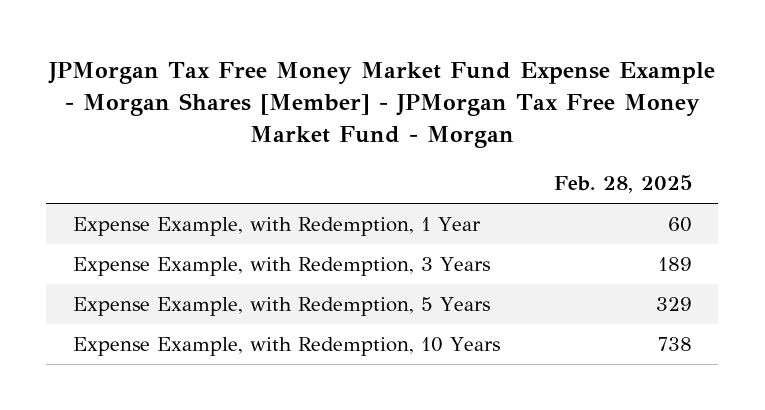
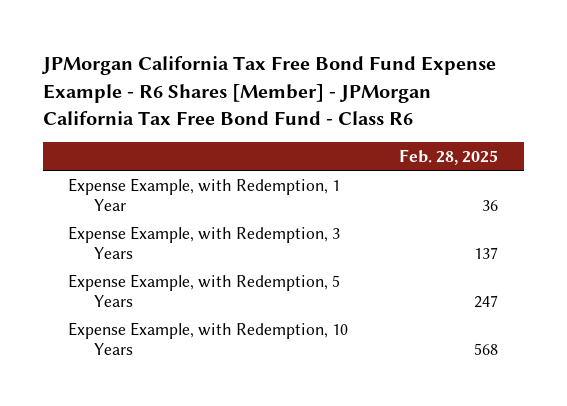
[48,62,716,149] JPMorgan Tax Free Money Market Fund Expense Example - Morgan Shares [Member] - JPMorgan Tax Free Money Market Fund - Morgan -> [41,56,497,125] JPMorgan California Tax Free Bond Fund Expense Example - R6 Shares [Member] - JPMorgan California Tax Free Bond Fund - Class R6
[667,217,692,233] 60 -> [482,199,499,211] 36
[657,257,692,272] 189 -> [474,246,499,259] 137
[655,297,692,312] 329 -> [474,294,499,308] 247
[657,337,692,352] 738 -> [474,342,499,355] 568

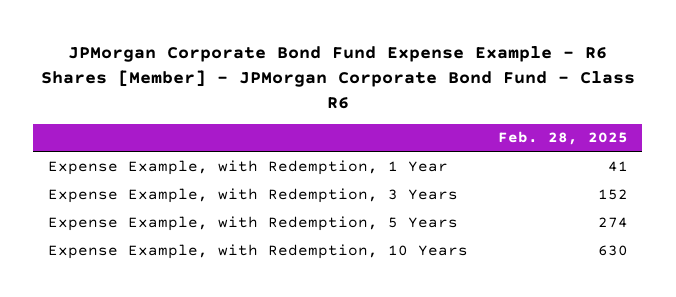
[41,56,497,125] JPMorgan California Tax Free Bond Fund Expense Example - R6 Shares [Member] - JPMorgan California Tax Free Bond Fund - Class R6 -> [40,45,635,109] JPMorgan Corporate Bond Fund Expense Example - R6 Shares [Member] - JPMorgan Corporate Bond Fund - Class R6
[482,199,499,211] 36 -> [607,160,628,172] 41
[474,246,499,259] 137 -> [597,188,628,200] 152
[474,294,499,308] 247 -> [597,216,628,228] 274
[474,342,499,355] 568 -> [597,244,628,256] 630

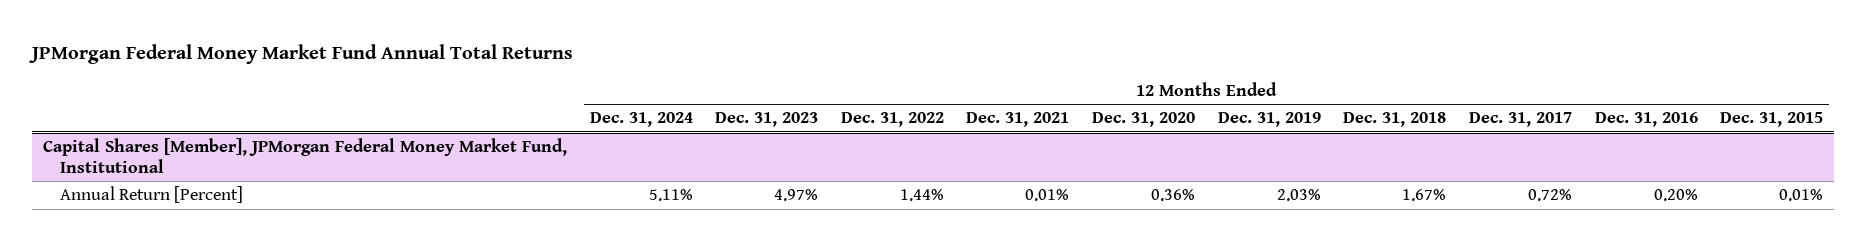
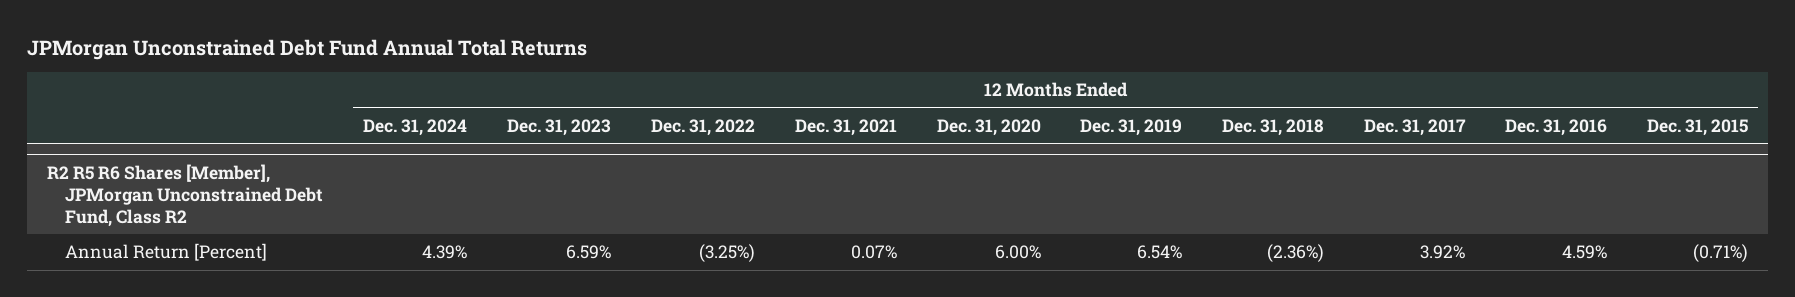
[28,43,573,64] JPMorgan Federal Money Market Fund Annual Total Returns -> [27,38,588,60] JPMorgan Unconstrained Debt Fund Annual Total Returns
[43,138,568,173] Capital Shares [Member], JPMorgan Federal Money Market Fund, Institutional -> none
none -> [47,164,324,227] R2 R5 R6 Shares [Member], JPMorgan Unconstrained Debt Fund, Class R2
[648,189,693,202] 5.11% -> [422,245,468,260] 4.39%
[774,189,819,202] 4.97% -> [566,245,612,260] 6.59%
[899,189,944,202] 1.44% -> [698,244,755,263] (3.25%)
[1025,189,1070,202] 0.01% -> [850,245,897,260] 0.07%
[1151,189,1196,202] 0.36% -> [994,245,1041,260] 6.00%
[1276,189,1321,202] 2.03% -> [1137,245,1183,260] 6.54%
[1402,189,1447,202] 1.67% -> [1267,244,1325,263] (2.36%)
[1527,189,1572,202] 0.72% -> [1420,245,1466,260] 3.92%
[1653,189,1698,202] 0.20% -> [1561,245,1607,260] 4.59%
[1779,189,1824,202] 0.01% -> [1692,244,1748,263] (0.71%)

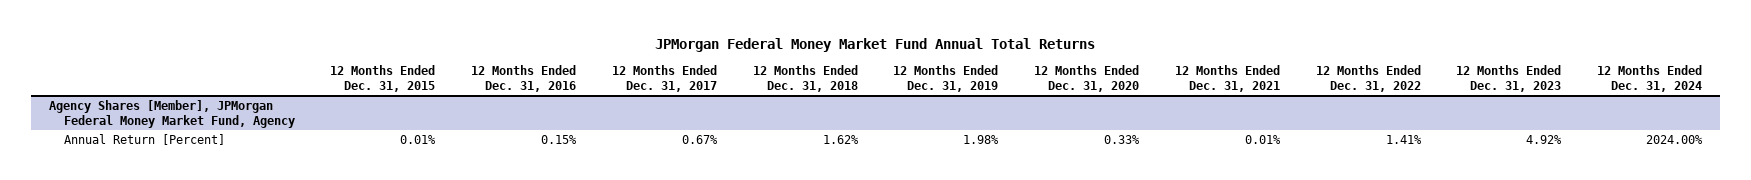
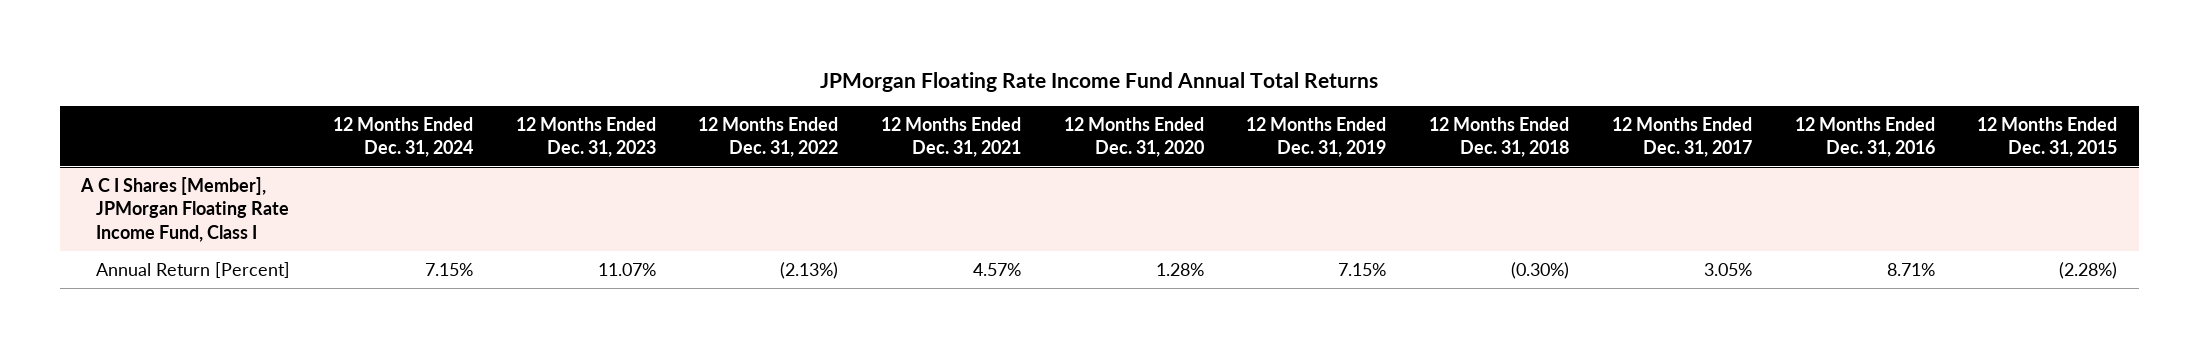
[655,38,1096,53] JPMorgan Federal Money Market Fund Annual Total Returns -> [820,71,1379,92] JPMorgan Floating Rate Income Fund Annual Total Returns
[48,99,295,128] Agency Shares [Member], JPMorgan Federal Money Market Fund, Agency -> none
none -> [79,176,290,242] A C I Shares [Member], JPMorgan Floating Rate Income Fund, Class I
[400,134,437,144] 0.01% -> [2059,261,2118,279] (2.28%)
[541,134,578,144] 0.15% -> [1886,262,1935,276] 8.71%
[681,134,718,144] 0.67% -> [1703,262,1752,276] 3.05%
[822,134,859,144] 1.62% -> [1511,261,1570,279] (0.30%)
[963,134,1000,144] 1.98% -> [1338,262,1387,276] 7.15%
[1104,134,1141,144] 0.33% -> [1155,262,1204,276] 1.28%
[1244,134,1281,144] 0.01% -> [973,262,1022,276] 4.57%
[1385,134,1422,144] 1.41% -> [780,261,839,279] (2.13%)
[1526,134,1563,144] 4.92% -> [597,262,656,276] 11.07%
[1646,134,1704,144] 2024.00% -> [424,262,473,276] 7.15%

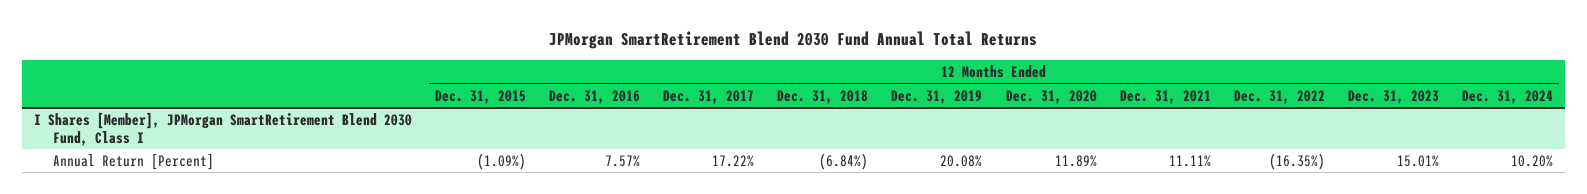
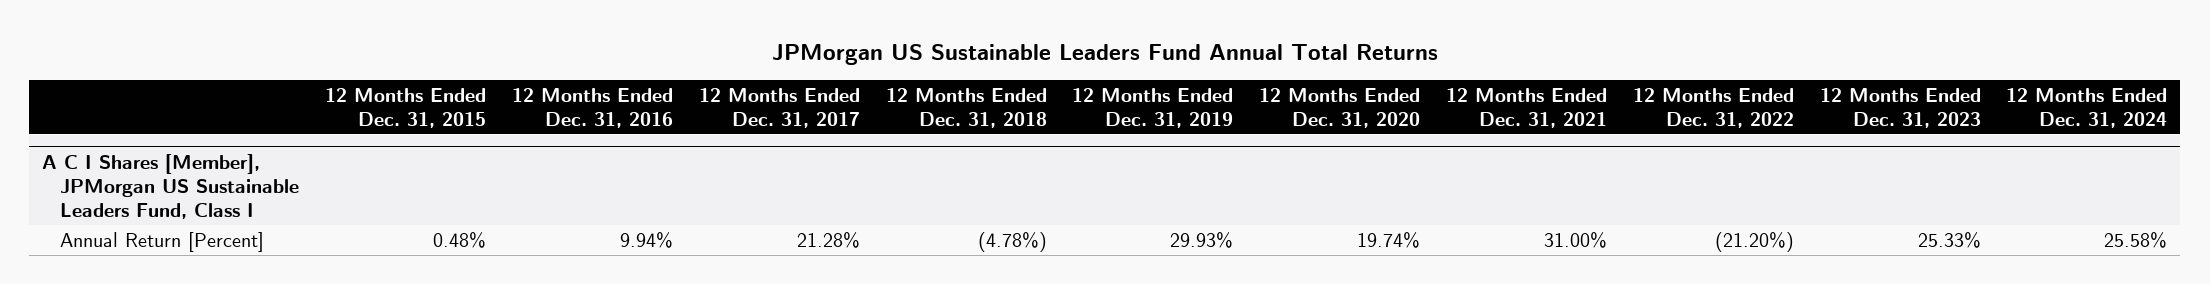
[549,31,1038,50] JPMorgan SmartRetirement Blend 2030 Fund Annual Total Returns -> [771,44,1438,66] JPMorgan US Sustainable Leaders Fund Annual Total Returns
[33,111,412,146] I Shares [Member], JPMorgan SmartRetirement Blend 2030 Fund, Class I -> none
none -> [42,153,300,219] A C I Shares [Member], JPMorgan US Sustainable Leaders Fund, Class I
[476,152,526,170] (1.09%) -> [433,231,487,248] 0.48%
[605,154,641,167] 7.57% -> [619,231,673,248] 9.94%
[712,154,755,167] 17.22% -> [796,231,860,248] 21.28%
[819,152,869,170] (6.84%) -> [977,231,1047,252] (4.78%)
[940,154,983,167] 20.08% -> [1170,231,1234,248] 29.93%
[1054,154,1097,167] 11.89% -> [1357,231,1421,248] 19.74%
[1168,154,1211,167] 11.11% -> [1544,231,1608,248] 31.00%
[1268,152,1325,170] (16.35%) -> [1714,231,1794,252] (21.20%)
[1397,154,1440,167] 15.01% -> [1917,231,1981,248] 25.33%
[1511,154,1554,167] 10.20% -> [2104,231,2168,248] 25.58%

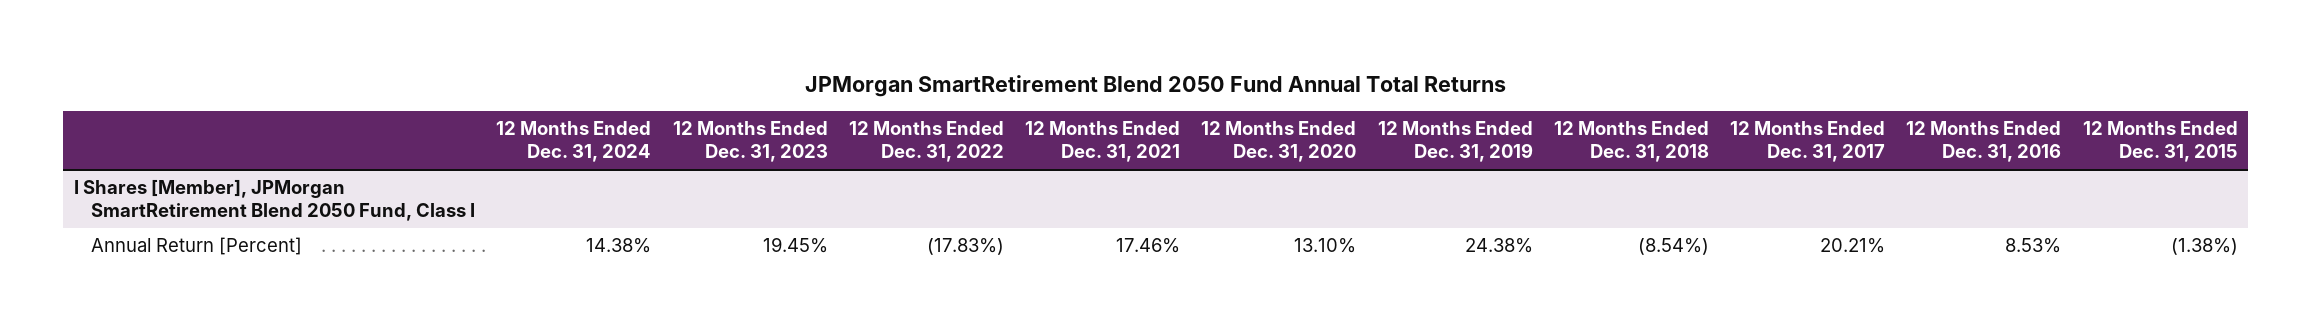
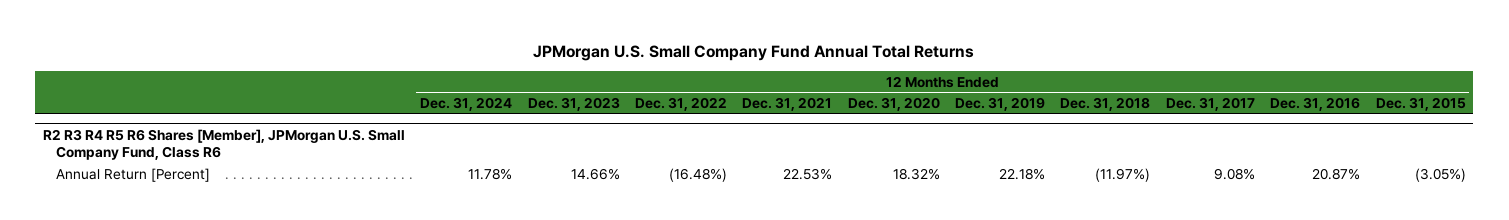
[804,75,1506,98] JPMorgan SmartRetirement Blend 2050 Fund Annual Total Returns -> [533,44,975,61] JPMorgan U.S. Small Company Fund Annual Total Returns
[73,179,475,222] I Shares [Member], JPMorgan SmartRetirement Blend 2050 Fund, Class I -> none
none -> [42,128,405,161] R2 R3 R4 R5 R6 Shares [Member], JPMorgan U.S. Small Company Fund, Class R6
[586,238,652,254] 14.38% -> [468,167,513,180] 11.78%
[762,237,828,254] 19.45% -> [570,167,620,180] 14.66%
[926,238,1004,256] (17.83%) -> [669,167,728,182] (16.48%)
[1116,238,1181,254] 17.46% -> [783,167,833,180] 22.53%
[1294,238,1357,254] 13.10% -> [892,167,940,180] 18.32%
[1464,238,1533,254] 24.38% -> [999,167,1046,180] 22.18%
[1637,238,1709,256] (8.54%) -> [1095,167,1151,182] (11.97%)
[1820,238,1886,254] 20.21% -> [1213,167,1255,180] 9.08%
[2005,238,2062,254] 8.53% -> [1312,167,1361,180] 20.87%
[2170,238,2238,256] (1.38%) -> [1414,167,1466,182] (3.05%)

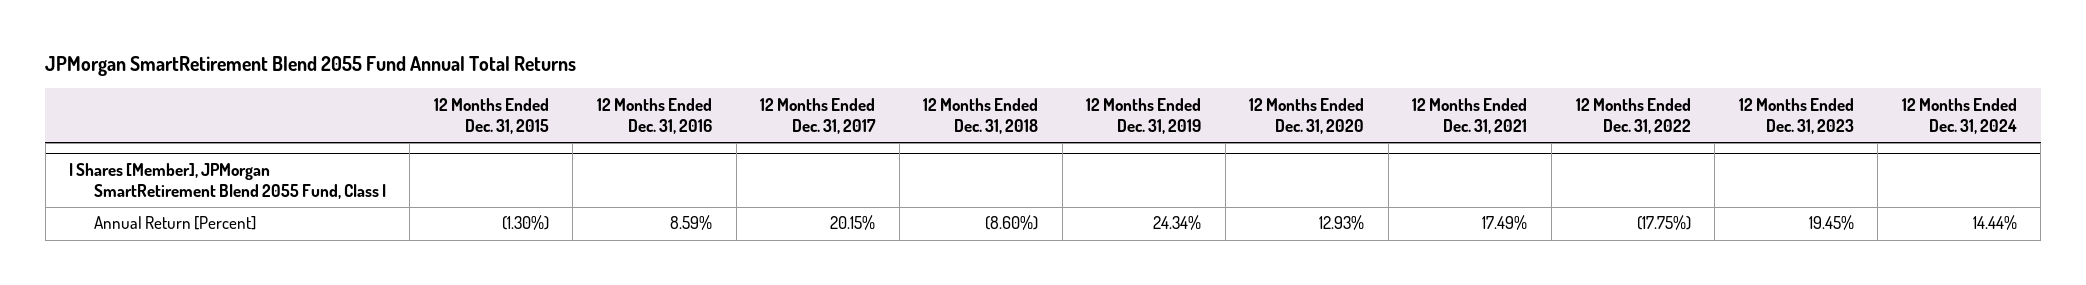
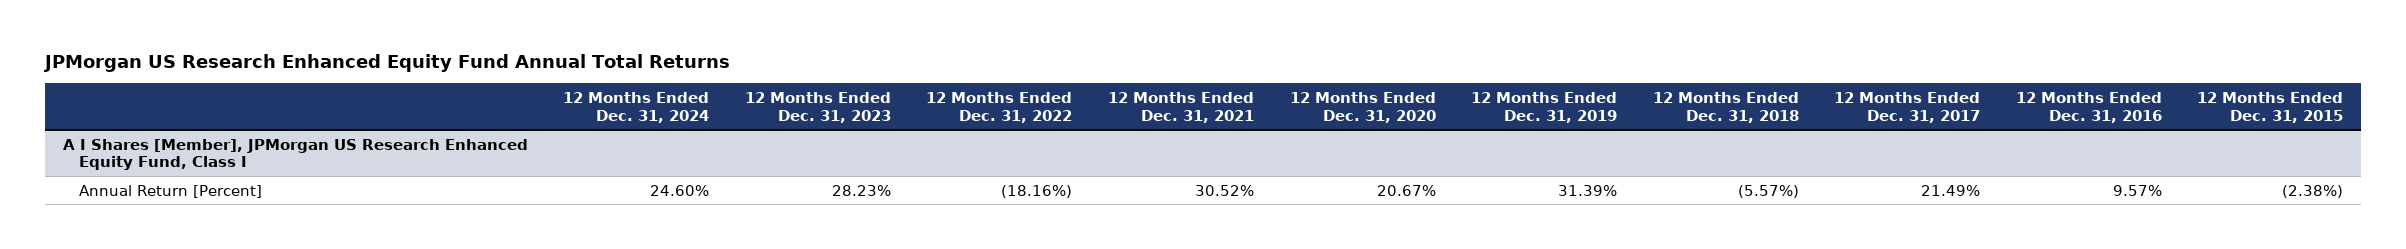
[45,56,577,77] JPMorgan SmartRetirement Blend 2055 Fund Annual Total Returns -> [42,54,730,73] JPMorgan US Research Enhanced Equity Fund Annual Total Returns
[69,163,386,200] I Shares [Member], JPMorgan SmartRetirement Blend 2055 Fund, Class I -> none
none -> [62,138,528,171] A I Shares [Member], JPMorgan US Research Enhanced Equity Fund, Class I
[501,215,549,231] (1.30%) -> [2282,184,2344,198] (2.38%)
[669,215,712,231] 8.59% -> [2112,184,2162,196] 9.57%
[830,215,876,231] 20.15% -> [1921,184,1981,196] 21.49%
[985,215,1039,231] (8.60%) -> [1737,184,1799,198] (5.57%)
[1153,215,1202,231] 24.34% -> [1558,184,1618,196] 31.39%
[1319,215,1365,231] 12.93% -> [1376,184,1436,196] 20.67%
[1482,215,1528,231] 17.49% -> [1194,184,1254,196] 30.52%
[1636,215,1691,231] (17.75%) -> [1001,184,1073,198] (18.16%)
[1808,215,1854,231] 19.45% -> [831,184,891,196] 28.23%
[1972,215,2017,231] 14.44% -> [650,184,710,196] 24.60%

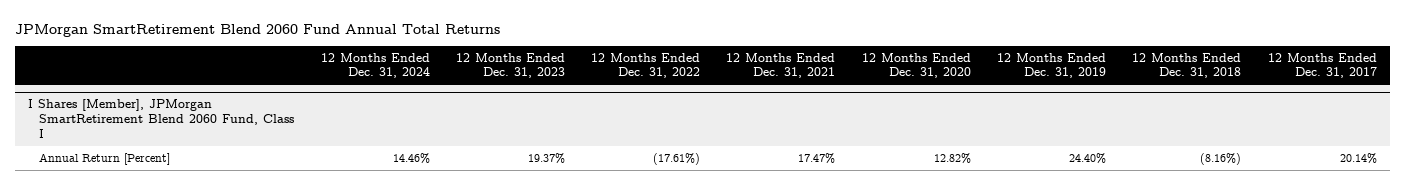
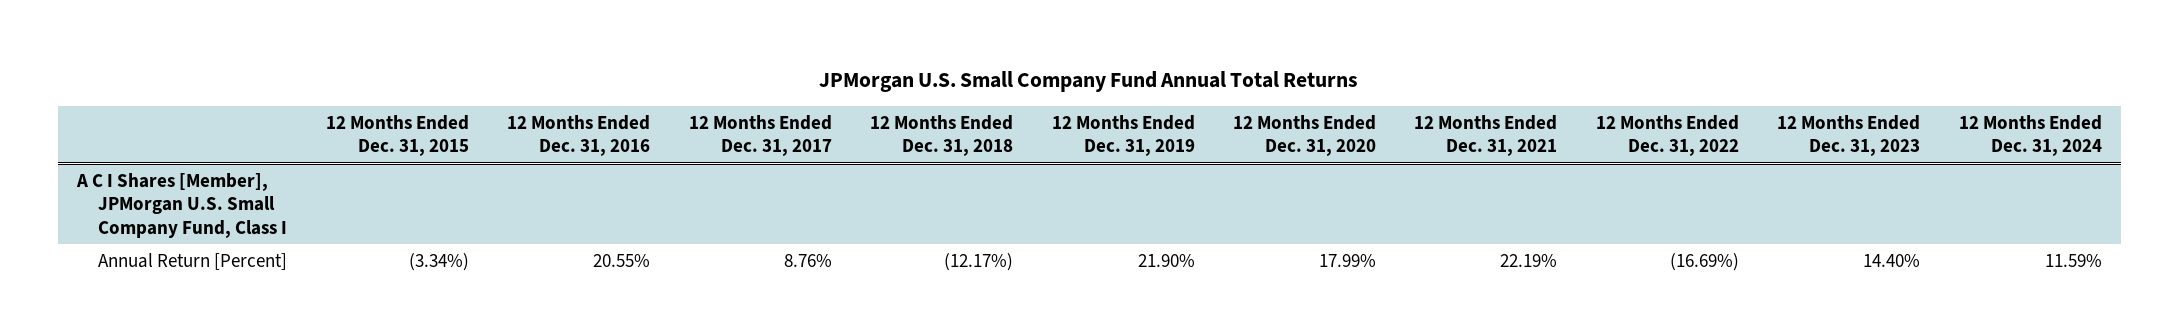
[14,23,500,37] JPMorgan SmartRetirement Blend 2060 Fund Annual Total Returns -> [819,70,1359,92] JPMorgan U.S. Small Company Fund Annual Total Returns
none -> [325,114,469,157] 12 Months Ended Dec. 31, 2015
none -> [507,114,651,157] 12 Months Ended Dec. 31, 2016
[28,99,295,138] I Shares [Member], JPMorgan SmartRetirement Blend 2060 Fund, Class I -> none
none -> [75,173,288,238] A C I Shares [Member], JPMorgan U.S. Small Company Fund, Class I
[392,153,430,165] 14.46% -> [2044,254,2102,268] 11.59%
[527,153,565,165] 19.37% -> [1863,254,1921,268] 14.40%
[653,153,701,166] (17.61%) -> [1669,253,1739,272] (16.69%)
[798,153,836,165] 17.47% -> [1500,254,1558,268] 22.19%
[933,153,971,165] 12.82% -> [1318,254,1376,268] 17.99%
[1068,153,1106,165] 24.40% -> [1137,254,1195,268] 21.90%
[1200,153,1242,166] (8.16%) -> [944,253,1014,272] (12.17%)
[1339,153,1377,165] 20.14% -> [783,254,832,268] 8.76%

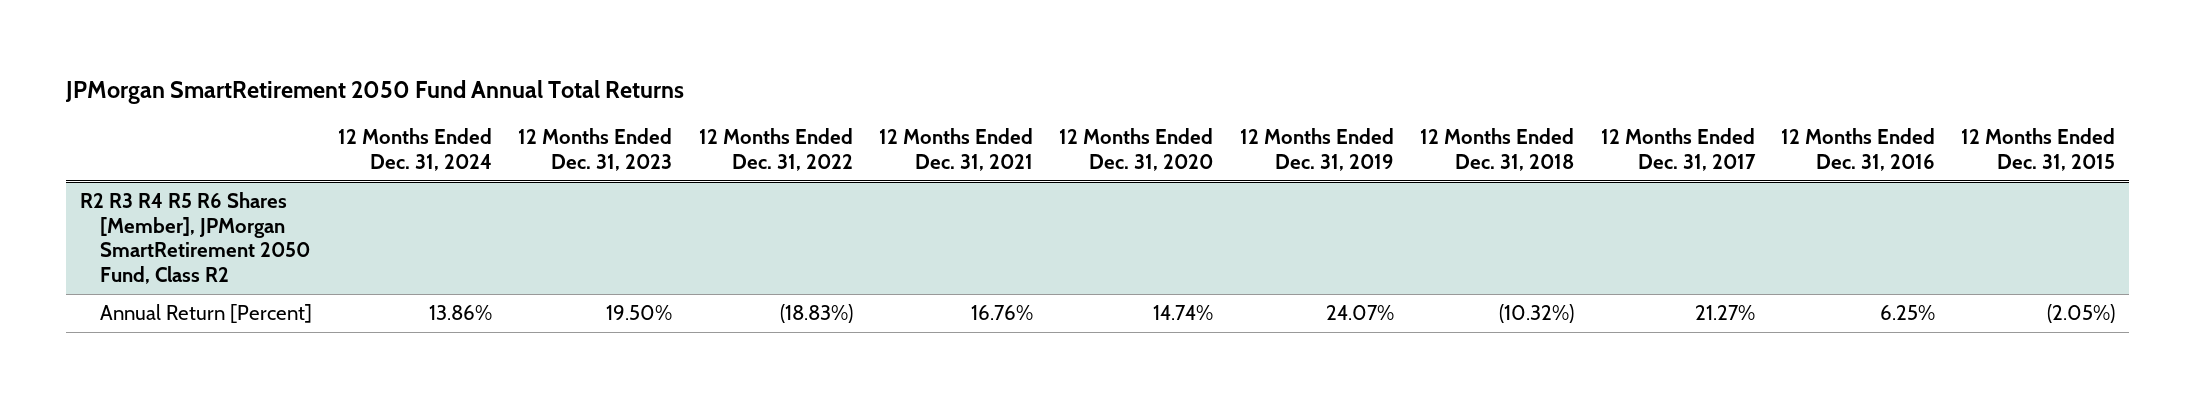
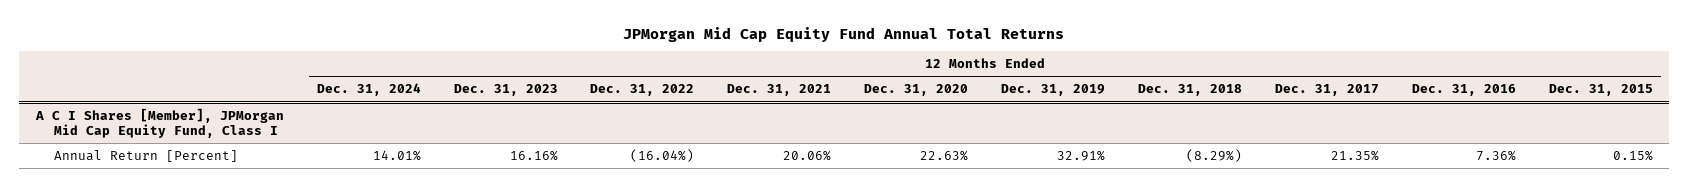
[65,79,685,104] JPMorgan SmartRetirement 2050 Fund Annual Total Returns -> [623,26,1065,42] JPMorgan Mid Cap Equity Fund Annual Total Returns
[79,192,310,284] R2 R3 R4 R5 R6 Shares [Member], JPMorgan SmartRetirement 2050 Fund, Class R2 -> none
none -> [34,107,284,139] A C I Shares [Member], JPMorgan Mid Cap Equity Fund, Class I
[428,305,492,321] 13.86% -> [372,149,421,161] 14.01%
[606,305,673,321] 19.50% -> [509,149,558,161] 16.16%
[779,304,853,324] (18.83%) -> [630,148,695,162] (16.04%)
[971,305,1034,321] 16.76% -> [783,149,832,161] 20.06%
[1153,305,1214,321] 14.74% -> [920,149,969,161] 22.63%
[1325,305,1394,321] 24.07% -> [1057,149,1106,161] 32.91%
[1499,304,1575,324] (10.32%) -> [1186,148,1243,162] (8.29%)
[1694,305,1755,321] 21.27% -> [1330,149,1379,161] 21.35%
[1879,305,1935,321] 6.25% -> [1475,149,1516,161] 7.36%
[2047,304,2116,324] (2.05%) -> [1612,149,1653,161] 0.15%

